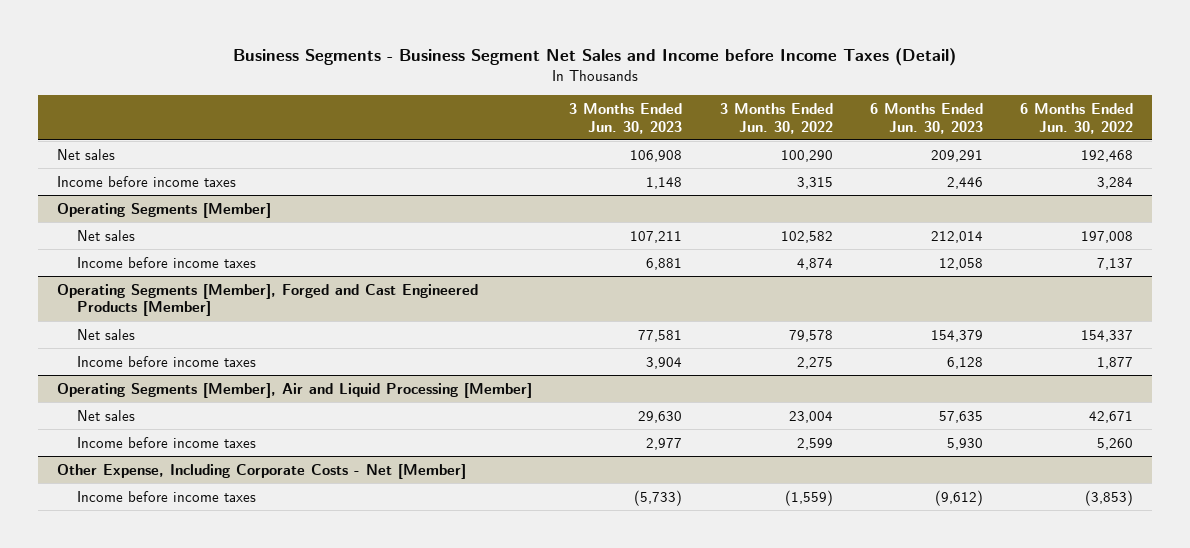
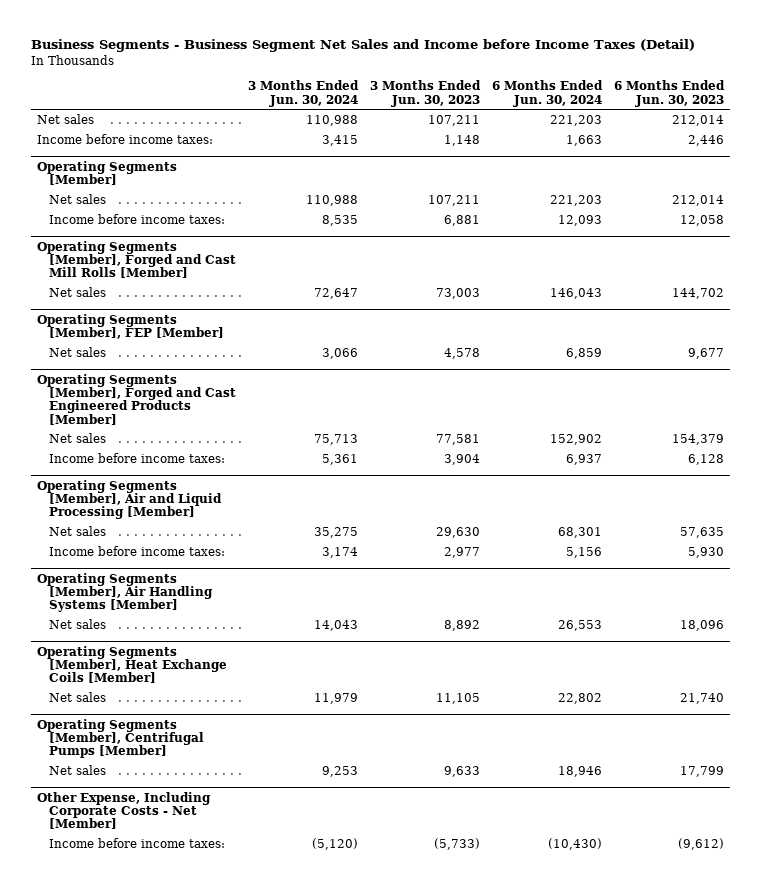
[719,103,833,134] 3 Months Ended Jun. 30, 2022 -> none
[1020,103,1134,134] 6 Months Ended Jun. 30, 2022 -> none
none -> [247,80,359,107] 3 Months Ended Jun. 30, 2024
none -> [491,80,603,107] 6 Months Ended Jun. 30, 2024
[630,149,683,162] 106,908 -> [427,115,480,127] 107,211
[930,149,983,162] 209,291 -> [671,115,724,127] 212,014
[56,175,236,187] Income before income taxes -> [37,134,214,145] Income before income taxes:
[77,256,257,268] Income before income taxes -> [48,214,225,225] Income before income taxes:
none -> [37,240,236,279] Operating Segments [Member], Forged and Cast Mill Rolls [Member]
none -> [48,287,106,298] Net sales
none -> [37,313,224,340] Operating Segments [Member], FEP [Member]
none -> [48,347,106,358] Net sales
[77,355,257,367] Income before income taxes -> [48,453,225,464] Income before income taxes:
[77,436,257,448] Income before income taxes -> [48,546,225,557] Income before income taxes:
none -> [37,572,213,613] Operating Segments [Member], Air Handling Systems [Member]
none -> [48,619,106,630] Net sales
none -> [37,645,227,684] Operating Segments [Member], Heat Exchange Coils [Member]
none -> [48,692,106,703] Net sales
none -> [37,718,204,759] Operating Segments [Member], Centrifugal Pumps [Member]
none -> [48,765,106,776] Net sales
[77,490,257,502] Income before income taxes -> [48,838,225,849] Income before income taxes:

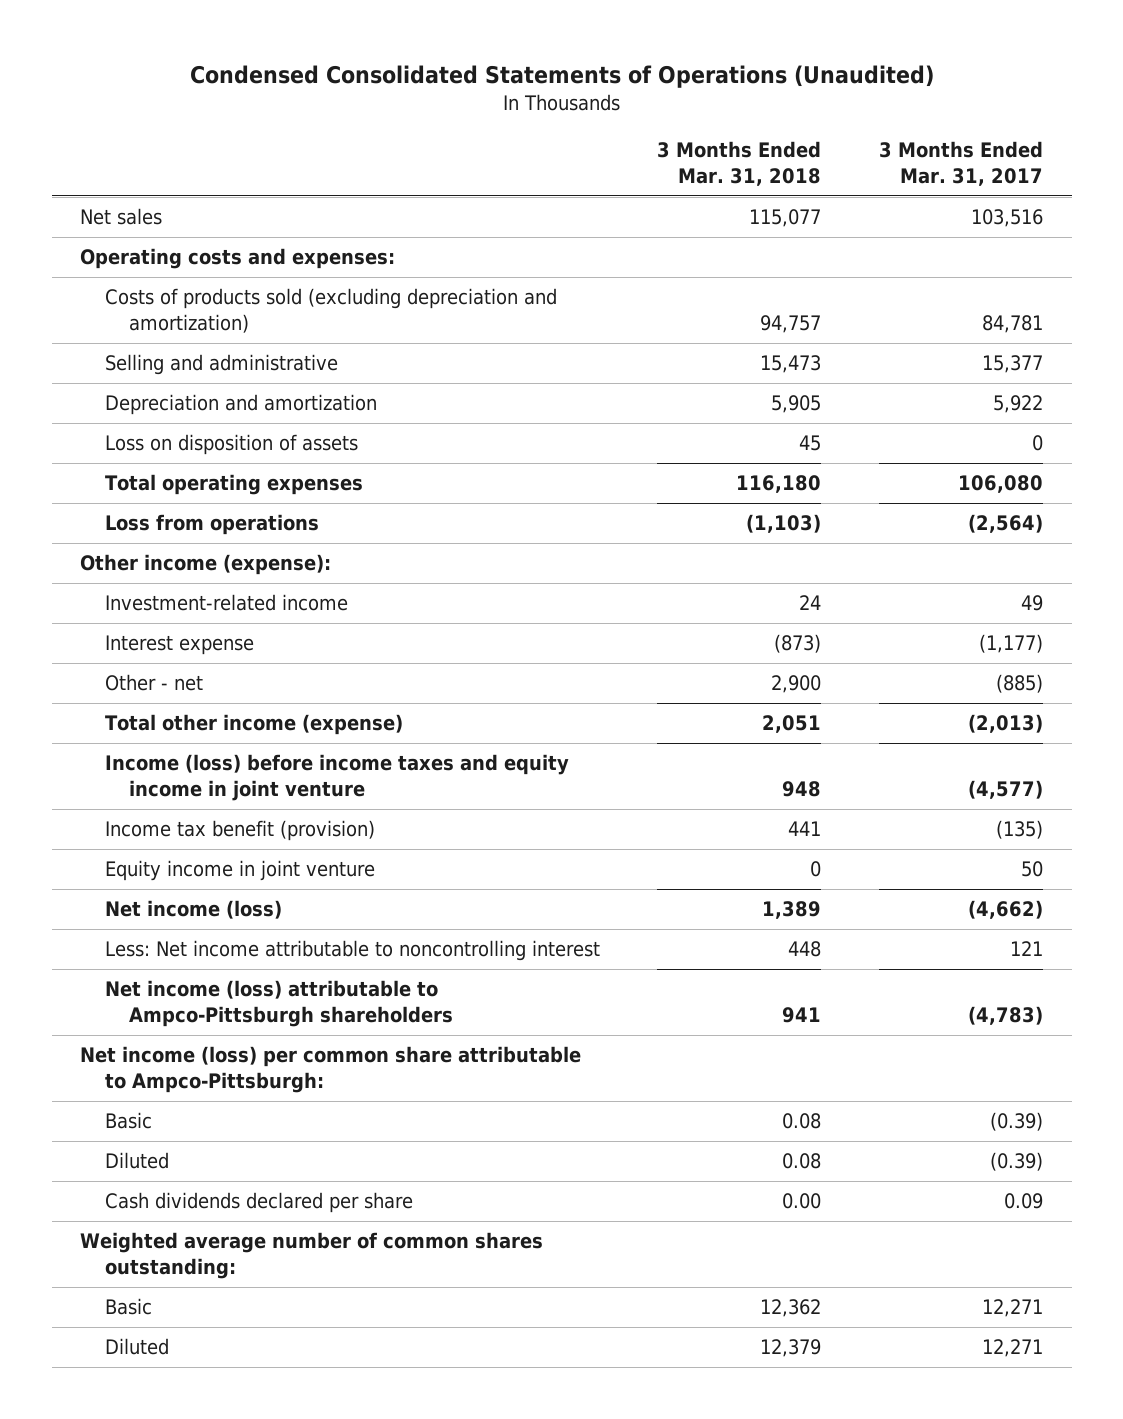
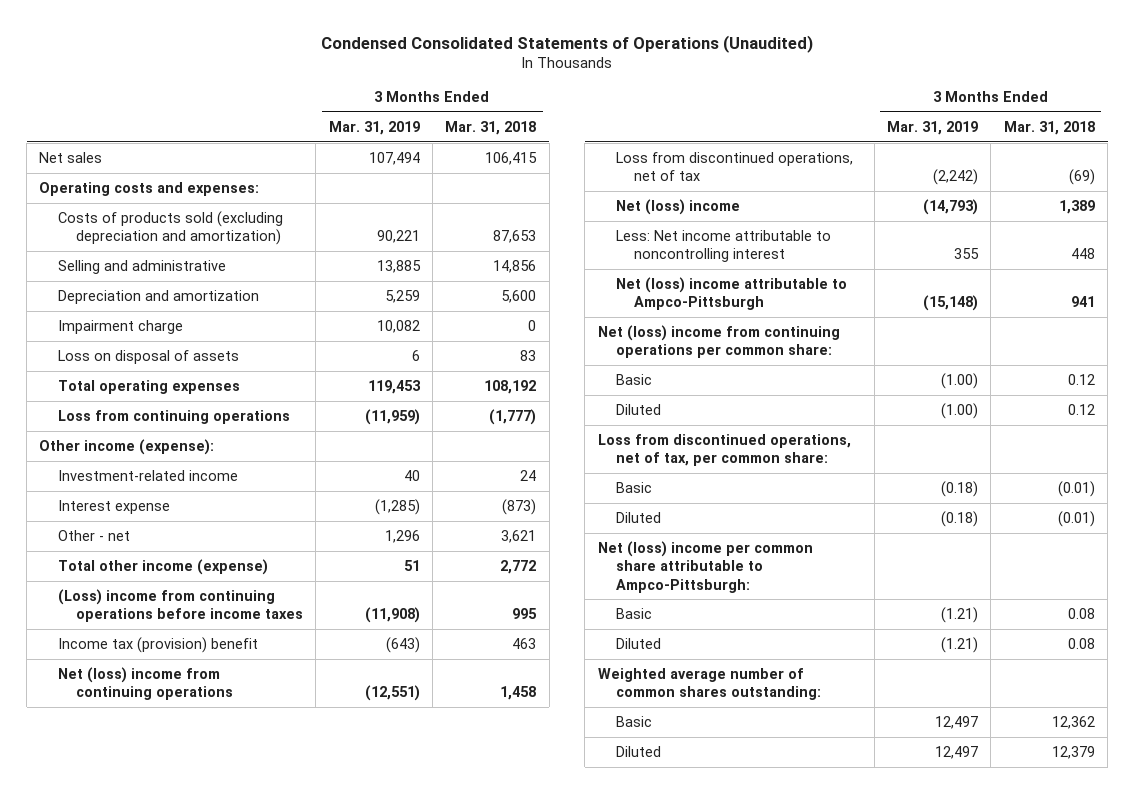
[878,141,1043,186] 3 Months Ended Mar. 31, 2017 -> none
none -> [328,120,420,135] Mar. 31, 2019
[749,209,822,228] 115,077 -> [485,151,538,165] 106,415
[760,314,822,333] 94,757 -> [493,230,537,244] 87,653
[760,355,822,374] 15,473 -> [493,259,537,273] 14,856
[771,395,822,414] 5,905 -> [501,289,537,303] 5,600
none -> [57,319,183,334] Impairment charge
[104,434,358,456] Loss on disposition of assets -> [57,349,239,364] Loss on disposal of assets
[799,435,822,452] 45 -> [520,349,537,361] 83
[736,475,822,494] 116,180 -> [484,379,537,394] 108,192
[104,514,319,536] Loss from operations -> [57,409,290,424] Loss from continuing operations
[746,514,822,534] (1,103) -> [489,408,537,425] (1,777)
[104,860,375,882] Equity income in joint venture -> none
[771,675,822,694] 2,900 -> [501,529,537,543] 3,621
[762,715,822,734] 2,051 -> [500,559,537,574] 2,772
[104,754,569,801] Income (loss) before income taxes and equity income in joint venture -> [57,588,303,623] (Loss) income from continuing operations before income taxes
[782,780,822,797] 948 -> [512,608,538,620] 995
[104,820,375,842] Income tax benefit (provision) -> [57,636,258,653] Income tax (provision) benefit
[788,821,822,837] 441 -> [512,637,537,649] 463
none -> [57,666,233,701] Net (loss) income from continuing operations
none -> [615,151,853,182] Loss from discontinued operations, net of tax
[104,900,282,920] Net income (loss) -> [615,198,740,215] Net (loss) income
[104,980,454,1027] Net income (loss) attributable to Ampco-Pittsburgh shareholders -> [615,276,847,311] Net (loss) income attributable to Ampco-Pittsburgh
none -> [597,324,840,359] Net (loss) income from continuing operations per common share:
none -> [615,373,652,385] Basic
none -> [615,403,661,415] Diluted
none -> [597,433,851,467] Loss from discontinued operations, net of tax, per common share:
none -> [615,481,652,493] Basic
none -> [615,511,661,523] Diluted
[80,1046,582,1093] Net income (loss) per common share attributable to Ampco-Pittsburgh: -> [597,540,813,593] Net (loss) income per common share attributable to Ampco-Pittsburgh:
[104,1192,413,1214] Cash dividends declared per share -> none

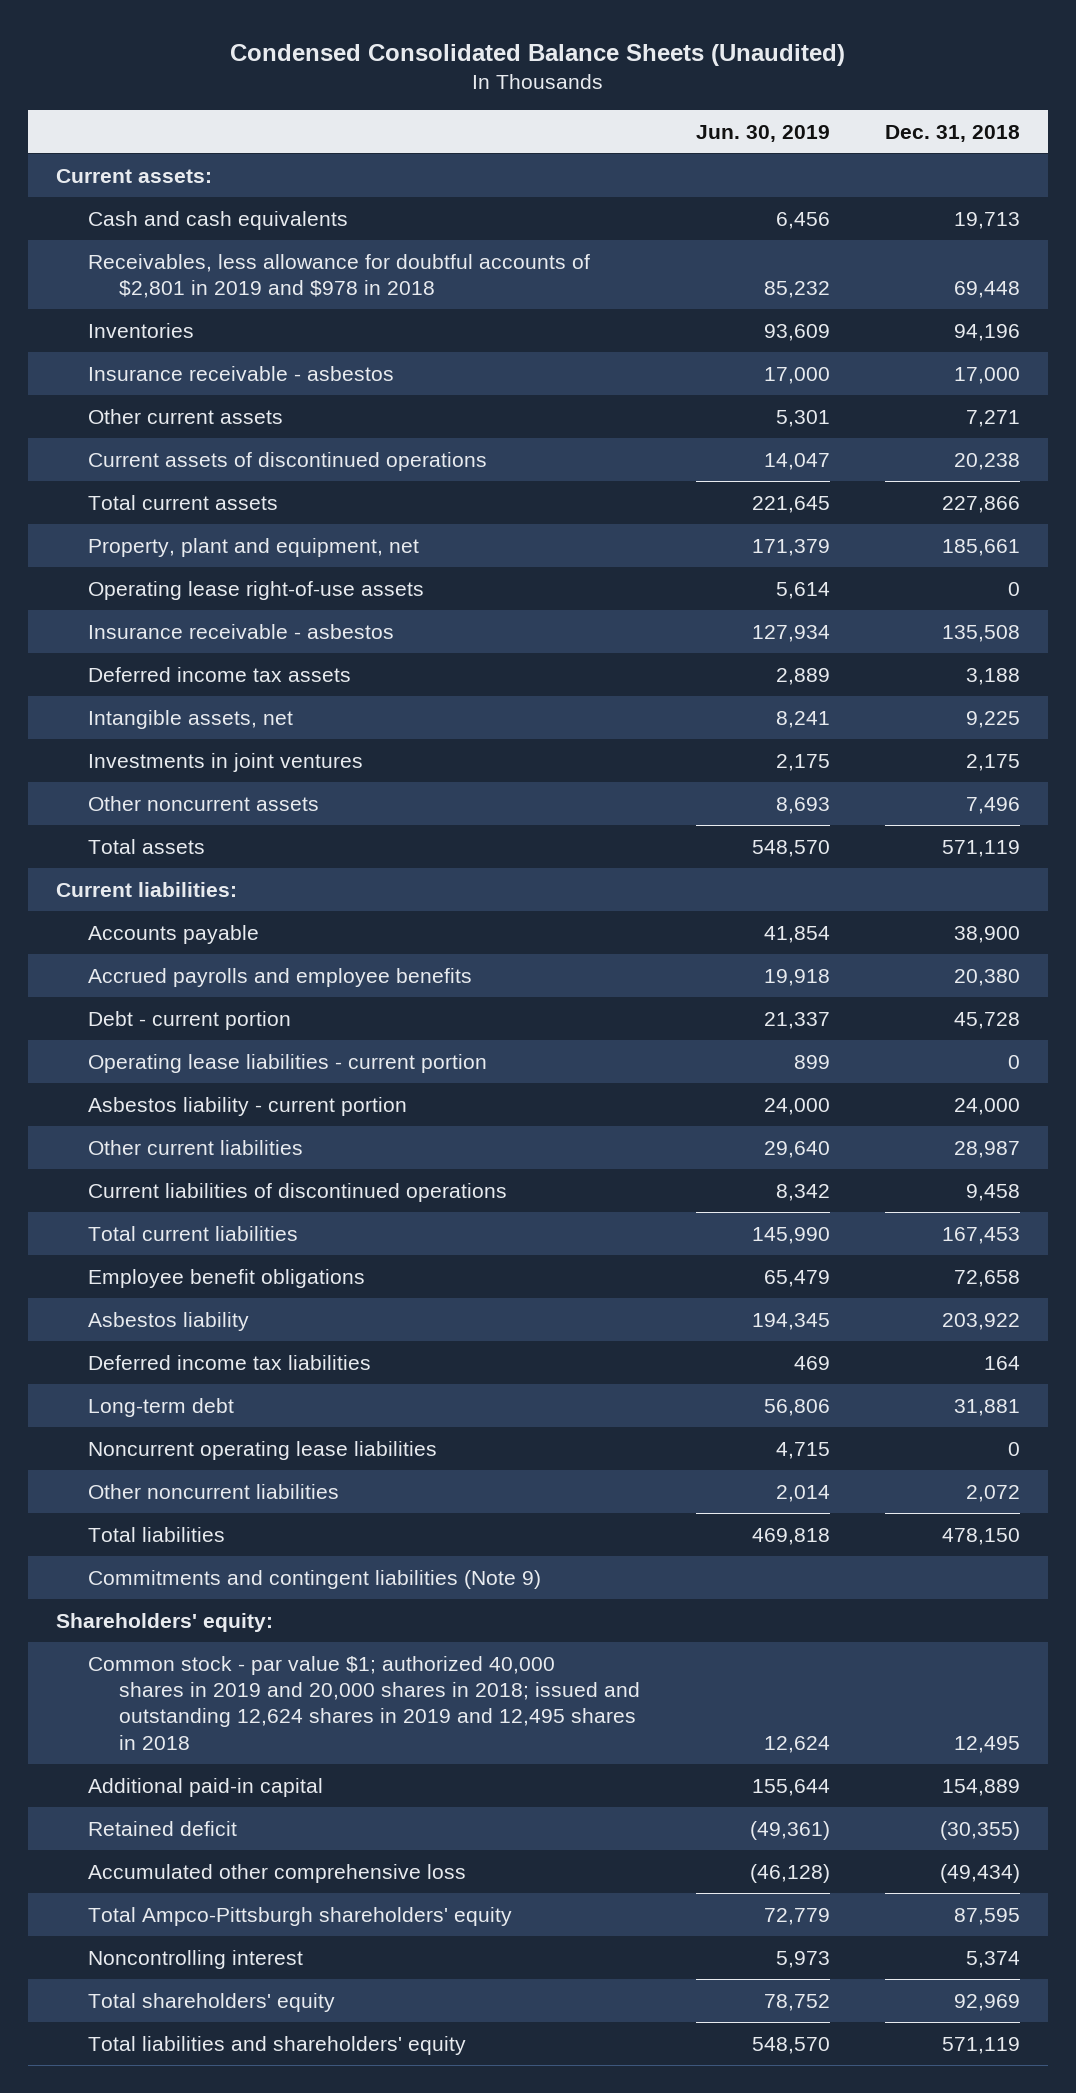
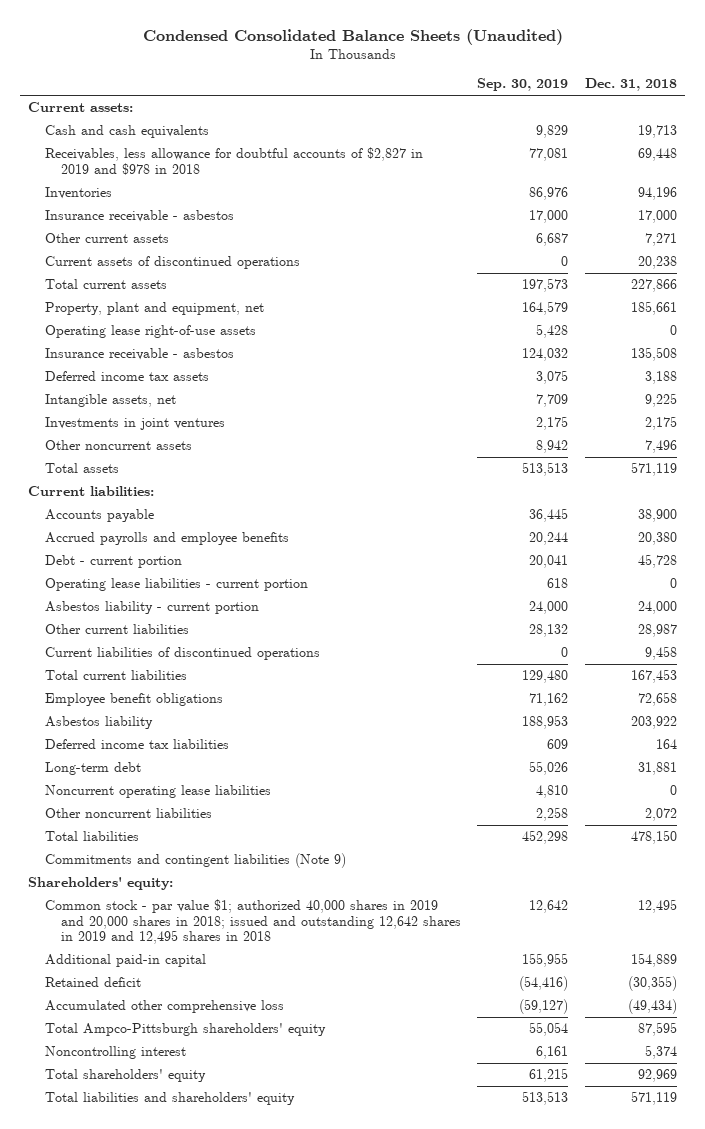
[695,124,830,142] Jun. 30, 2019 -> none
none -> [477,78,569,92] Sep. 30, 2019
[87,253,590,299] Receivables, less allowance for doubtful accounts of $2,801 in 2019 and $978 in 2018 -> [44,147,423,175] Receivables, less allowance for doubtful accounts of $2,827 in 2019 and $978 in 2018
[87,1655,641,1750] Common stock - par value $1; authorized 40,000 shares in 2019 and 20,000 shares in 2018; issued and outstanding 12,624 shares in 2019 and 12,495 shares in 2018 -> [44,899,461,945] Common stock - par value $1; authorized 40,000 shares in 2019 and 20,000 shares in 2018; issued and outstanding 12,642 shares in 2019 and 12,495 shares in 2018

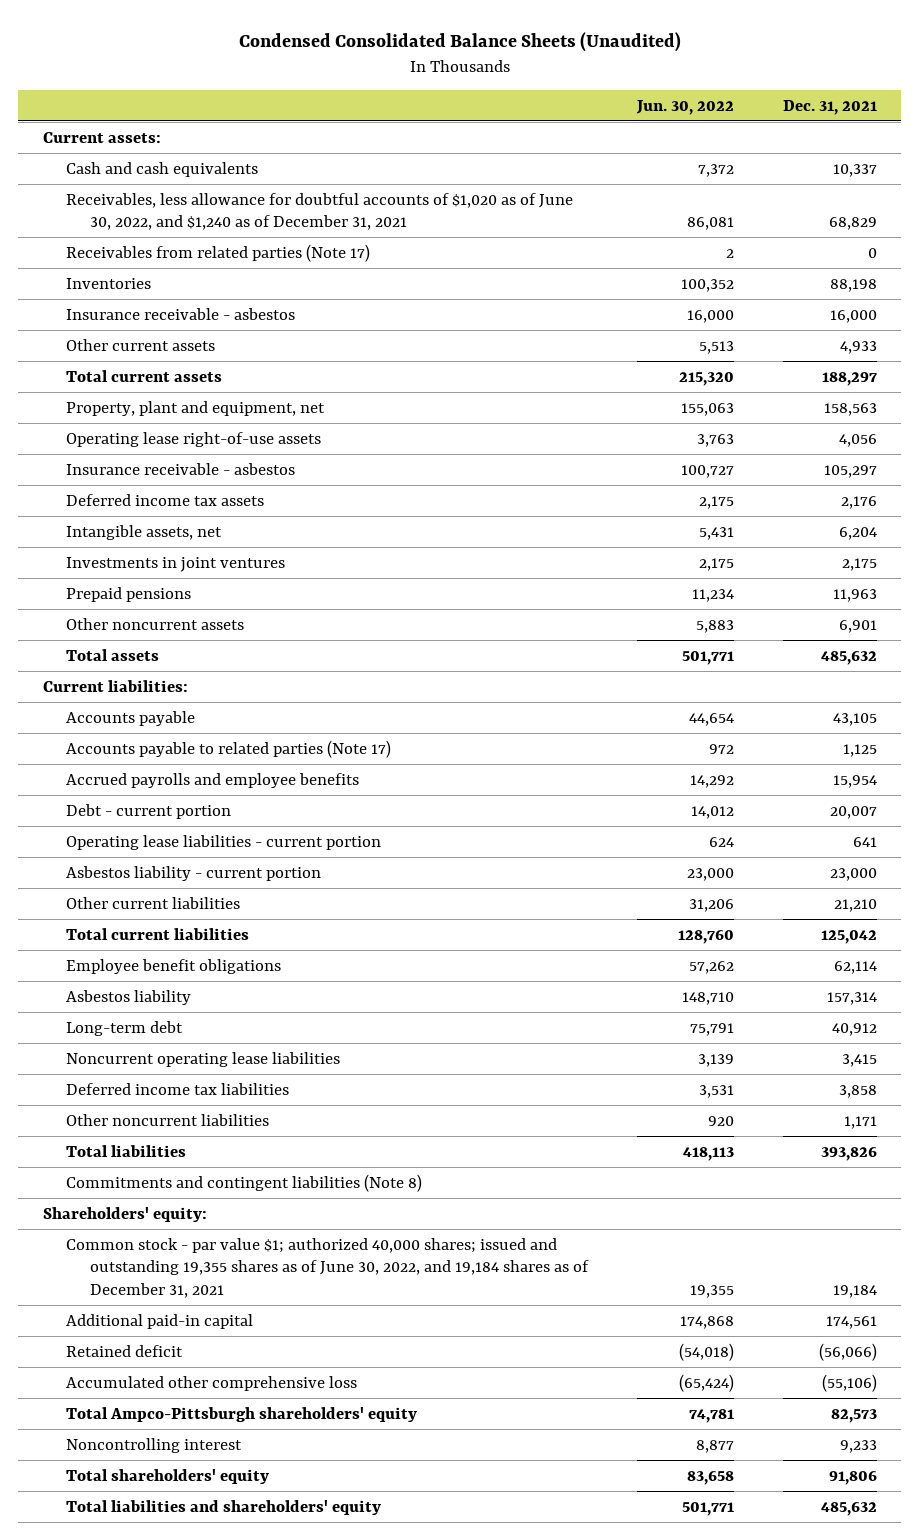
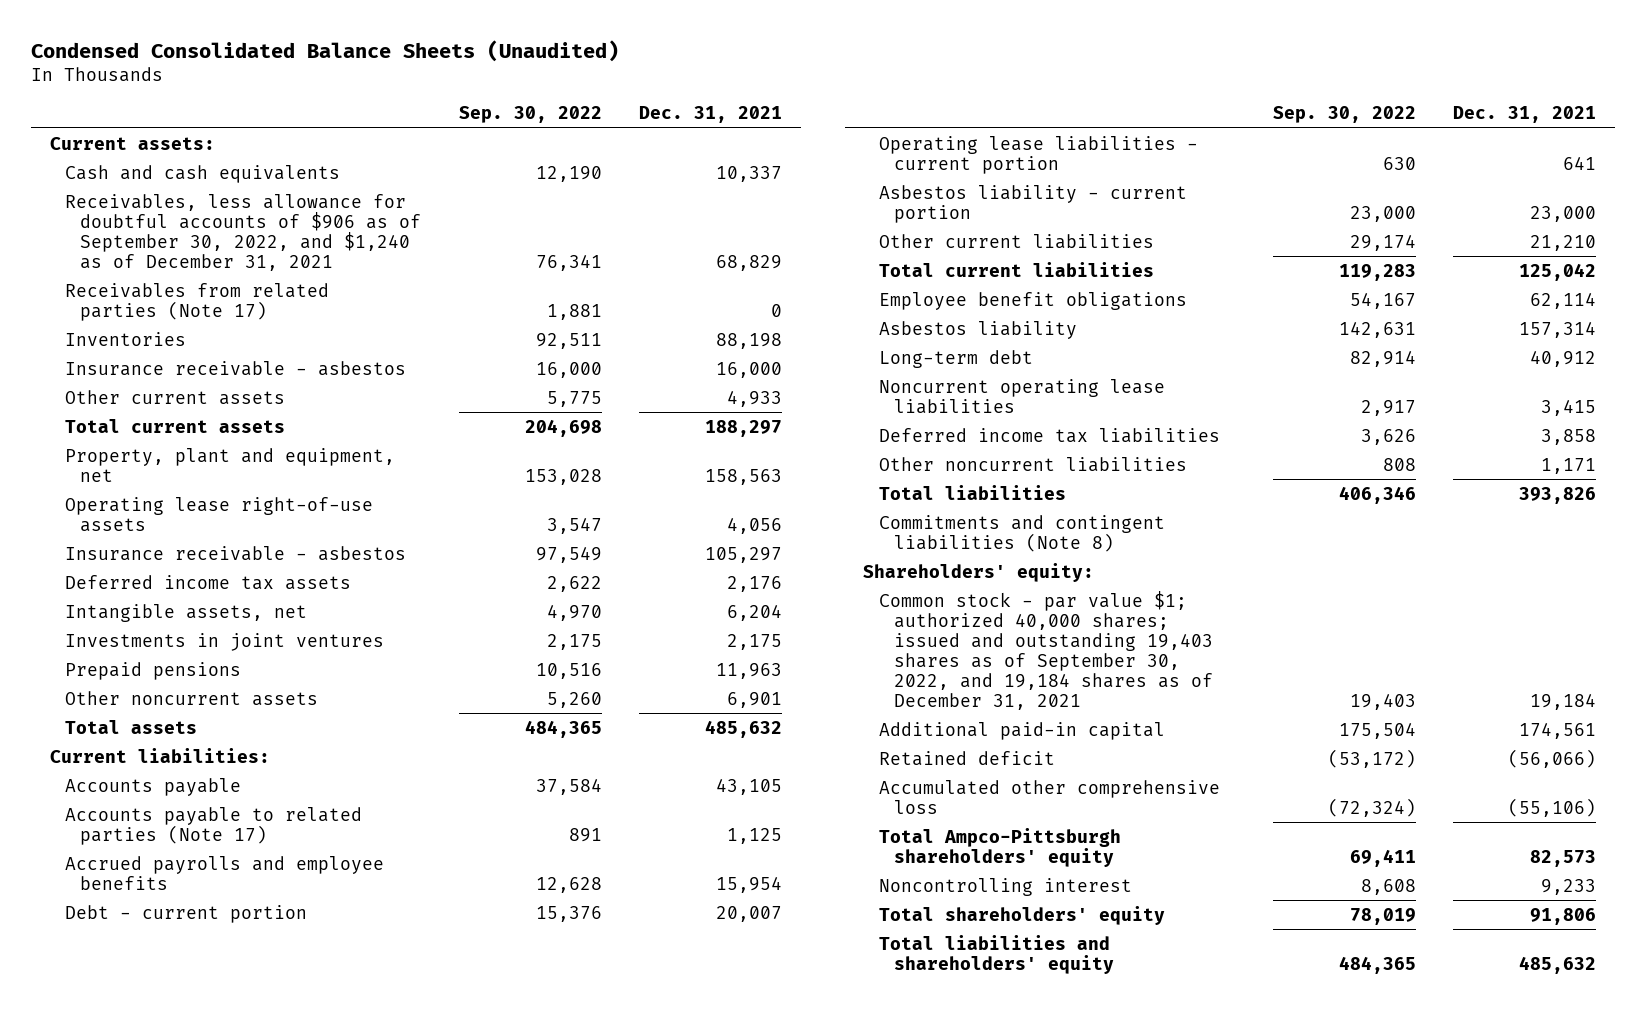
[636,99,735,115] Jun. 30, 2022 -> none
none -> [458,106,602,124] Sep. 30, 2022
[66,192,574,231] Receivables, less allowance for doubtful accounts of $1,020 as of June 30, 2022, and $1,240 as of December 31, 2021 -> [64,193,422,271] Receivables, less allowance for doubtful accounts of $906 as of September 30, 2022, and $1,240 as of December 31, 2021
[66,1237,590,1298] Common stock - par value $1; authorized 40,000 shares; issued and outstanding 19,355 shares as of June 30, 2022, and 19,184 shares as of December 31, 2021 -> [878,590,1214,710] Common stock - par value $1; authorized 40,000 shares; issued and outstanding 19,403 shares as of September 30, 2022, and 19,184 shares as of December 31, 2021

